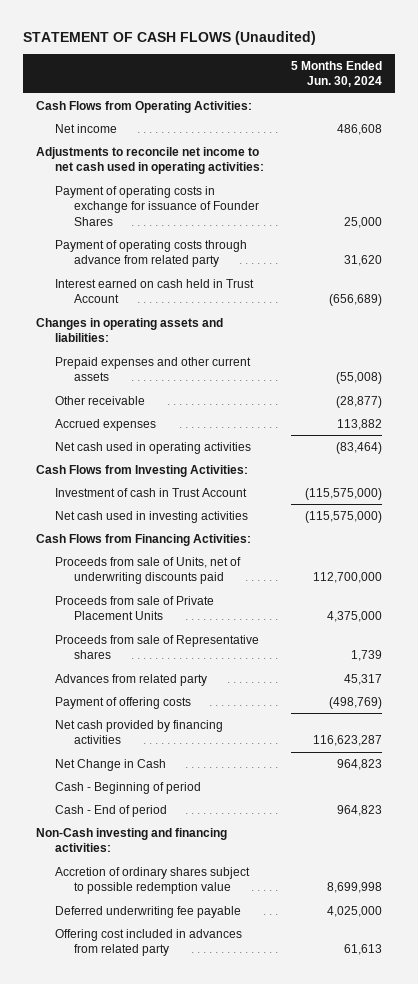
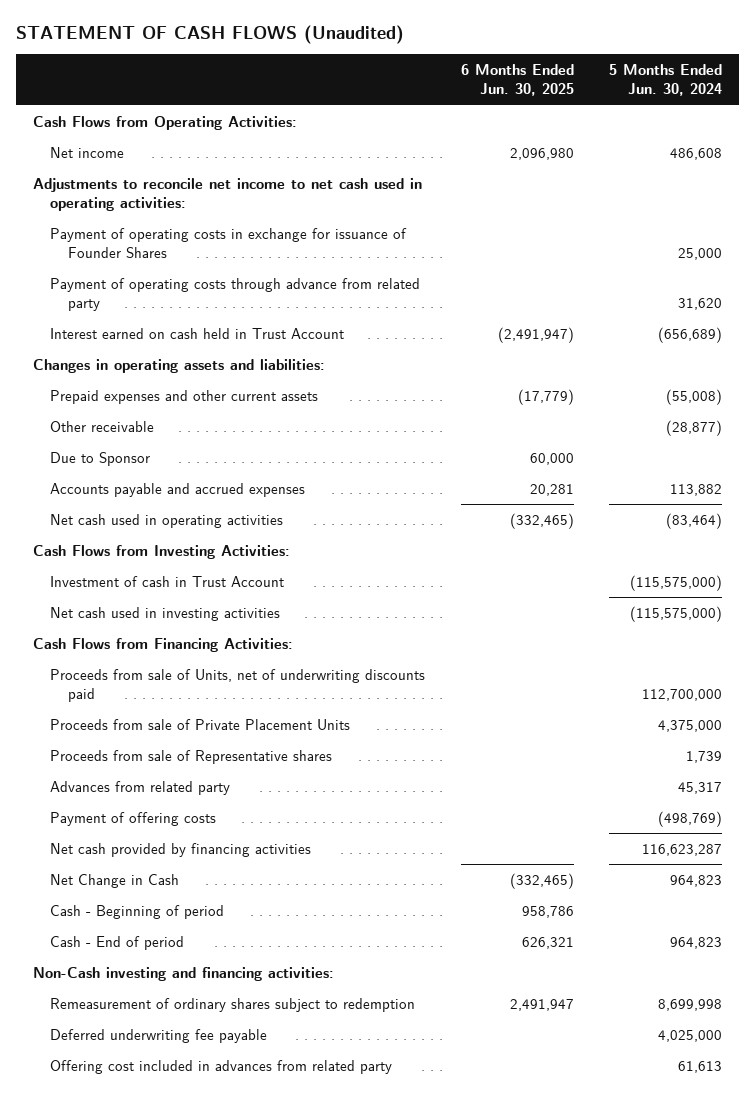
none -> [460,64,574,97] 6 Months Ended Jun. 30, 2025
none -> [50,451,151,466] Due to Sponsor
[55,418,157,431] Accrued expenses -> [50,482,306,497] Accounts payable and accrued expenses
[55,866,251,895] Accretion of ordinary shares subject to possible redemption value -> [50,997,416,1012] Remeasurement of ordinary shares subject to redemption

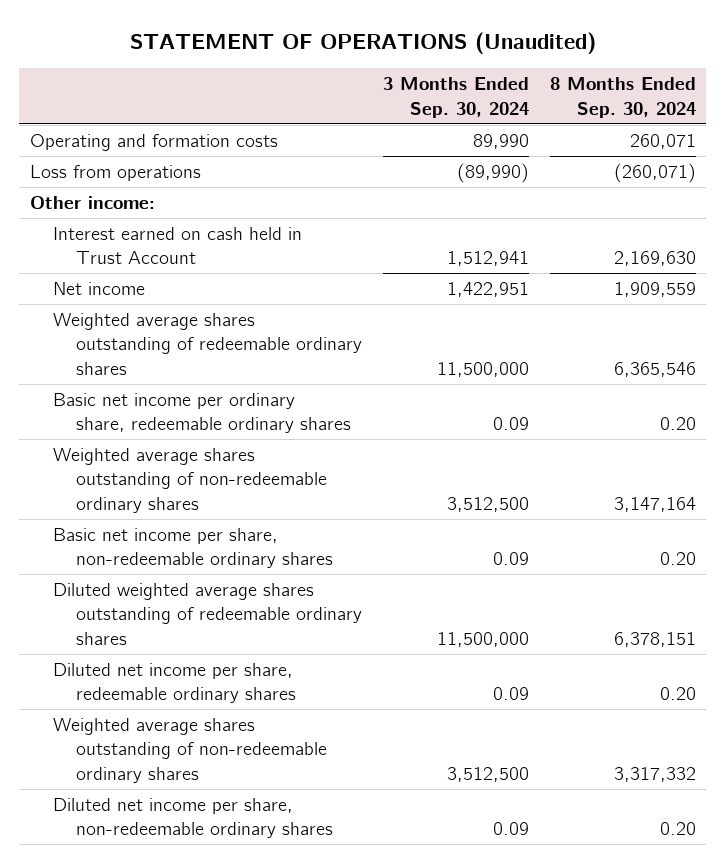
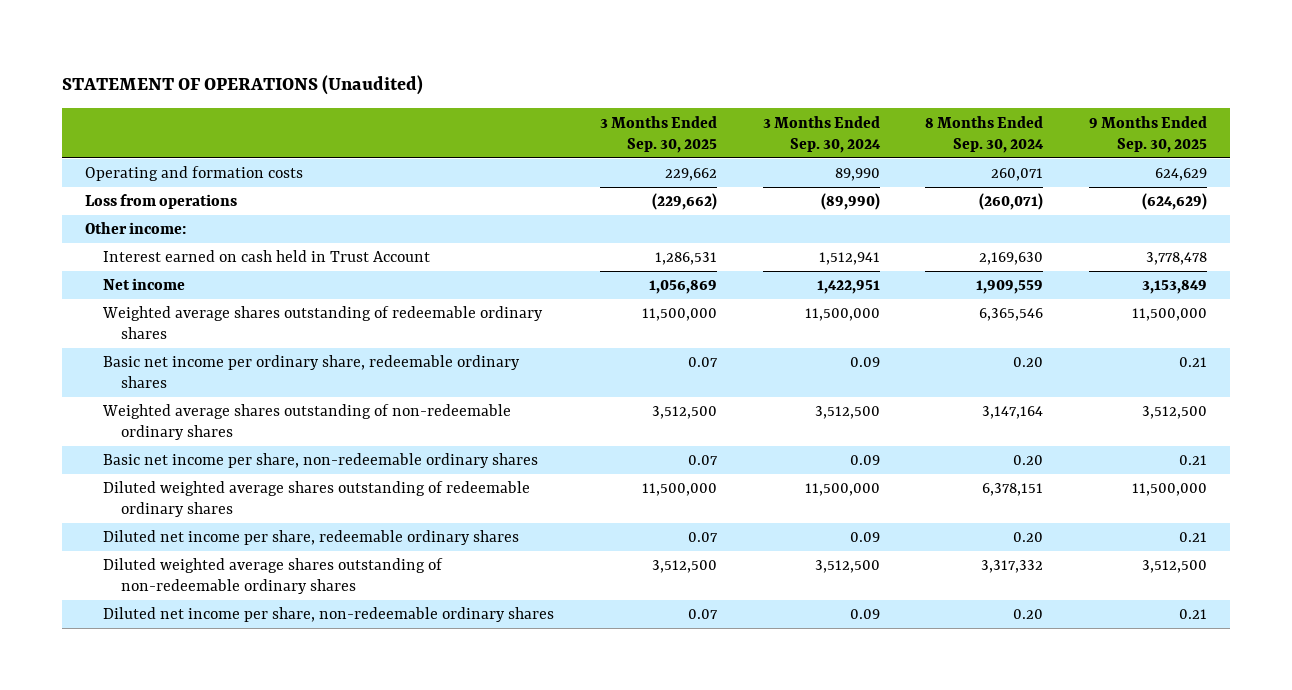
none -> [600,115,718,153] 3 Months Ended Sep. 30, 2025
none -> [1089,115,1208,153] 9 Months Ended Sep. 30, 2025
[53,718,328,783] Weighted average shares outstanding of non-redeemable ordinary shares -> [103,558,444,595] Diluted weighted average shares outstanding of non-redeemable ordinary shares

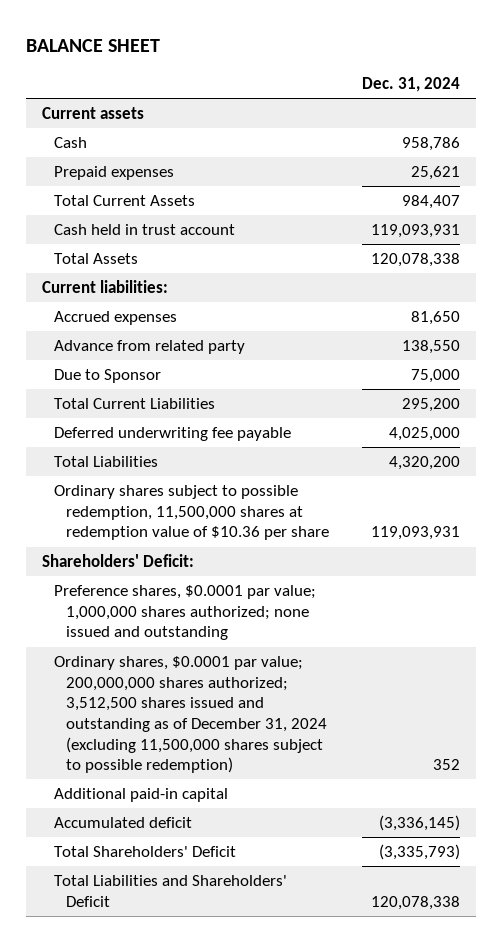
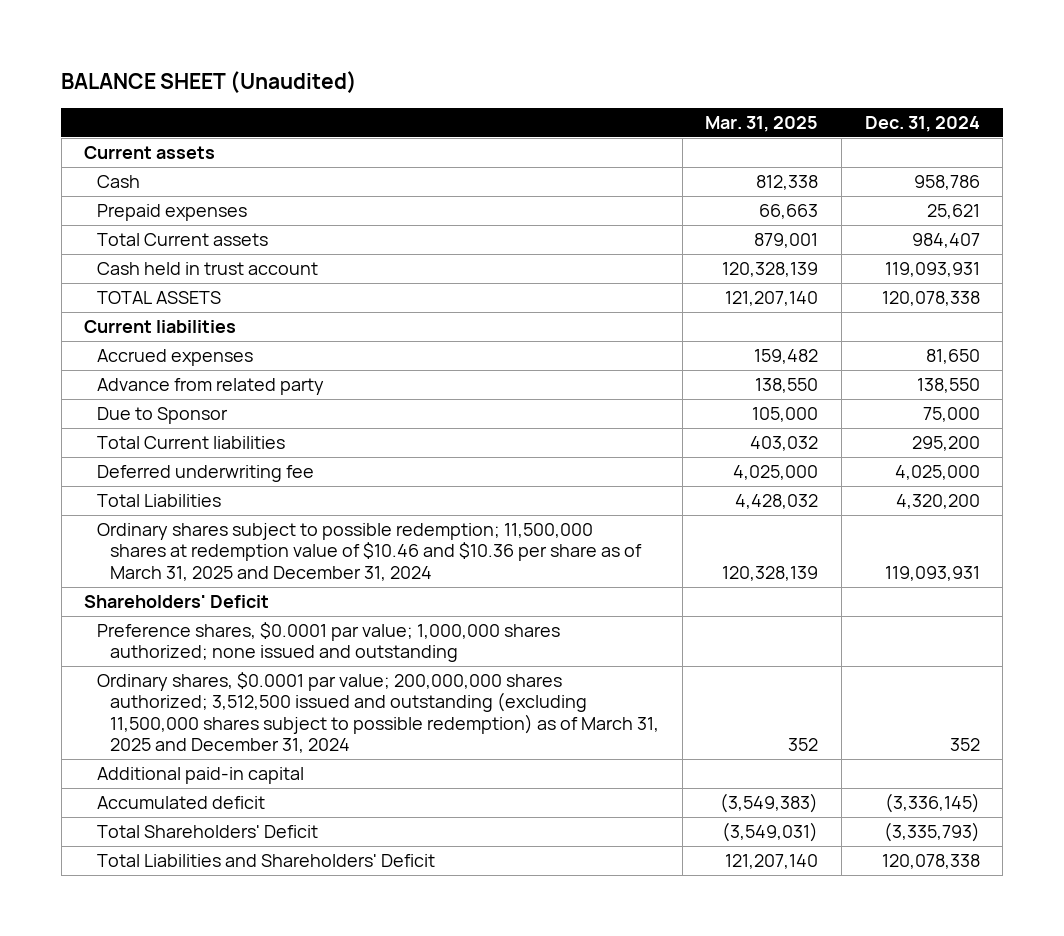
[25,39,160,53] BALANCE SHEET -> [61,71,358,94] BALANCE SHEET (Unaudited)
none -> [705,115,819,132] Mar. 31, 2025
[54,195,196,207] Total Current Assets -> [97,233,269,247] Total Current assets
[54,253,139,265] Total Assets -> [97,291,222,305] TOTAL ASSETS
[41,280,168,294] Current liabilities: -> [84,320,237,334] Current liabilities
[54,398,216,410] Total Current Liabilities -> [97,436,286,450] Total Current liabilities
[54,427,292,442] Deferred underwriting fee payable -> [97,465,315,483] Deferred underwriting fee
[54,485,330,541] Ordinary shares subject to possible redemption, 11,500,000 shares at redemption value of $10.36 per share -> [97,523,643,581] Ordinary shares subject to possible redemption; 11,500,000 shares at redemption value of $10.46 and $10.36 per share as of March 31, 2025 and December 31, 2024
[41,554,194,568] Shareholders' Deficit: -> [84,595,270,609] Shareholders' Deficit
[54,656,328,774] Ordinary shares, $0.0001 par value; 200,000,000 shares authorized; 3,512,500 shares issued and outstanding as of December 31, 2024 (excluding 11,500,000 shares subject to possible redemption) -> [97,672,660,753] Ordinary shares, $0.0001 par value; 200,000,000 shares authorized; 3,512,500 issued and outstanding (excluding 11,500,000 shares subject to possible redemption) as of March 31, 2025 and December 31, 2024

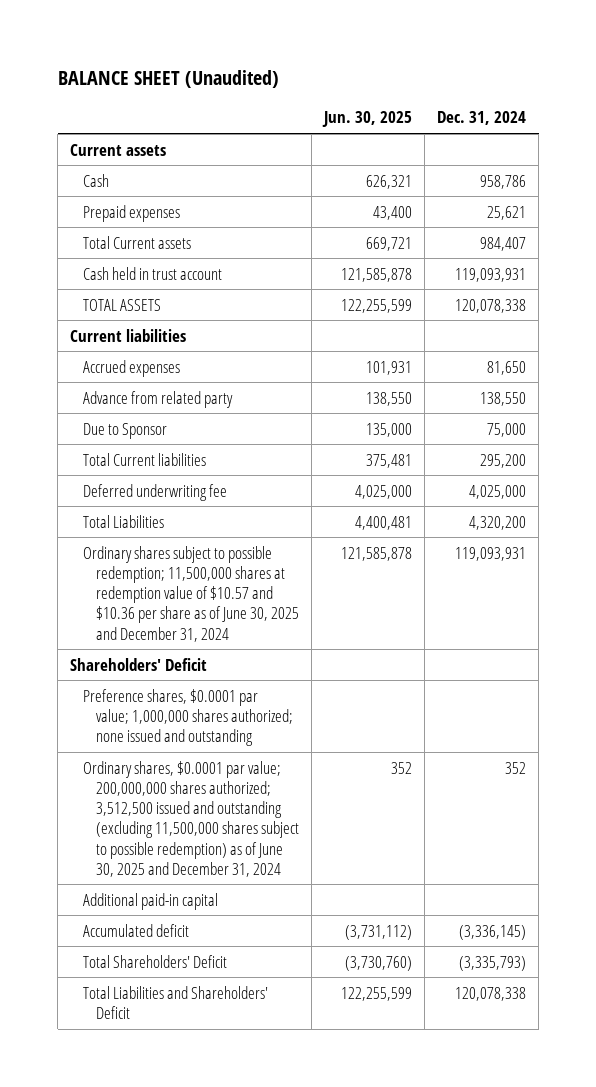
[705,115,819,132] Mar. 31, 2025 -> none
none -> [321,111,412,128] Jun. 30, 2025
[97,523,643,581] Ordinary shares subject to possible redemption; 11,500,000 shares at redemption value of $10.46 and $10.36 per share as of March 31, 2025 and December 31, 2024 -> [83,545,299,642] Ordinary shares subject to possible redemption; 11,500,000 shares at redemption value of $10.57 and $10.36 per share as of June 30, 2025 and December 31, 2024
[97,672,660,753] Ordinary shares, $0.0001 par value; 200,000,000 shares authorized; 3,512,500 issued and outstanding (excluding 11,500,000 shares subject to possible redemption) as of March 31, 2025 and December 31, 2024 -> [83,760,299,877] Ordinary shares, $0.0001 par value; 200,000,000 shares authorized; 3,512,500 issued and outstanding (excluding 11,500,000 shares subject to possible redemption) as of June 30, 2025 and December 31, 2024

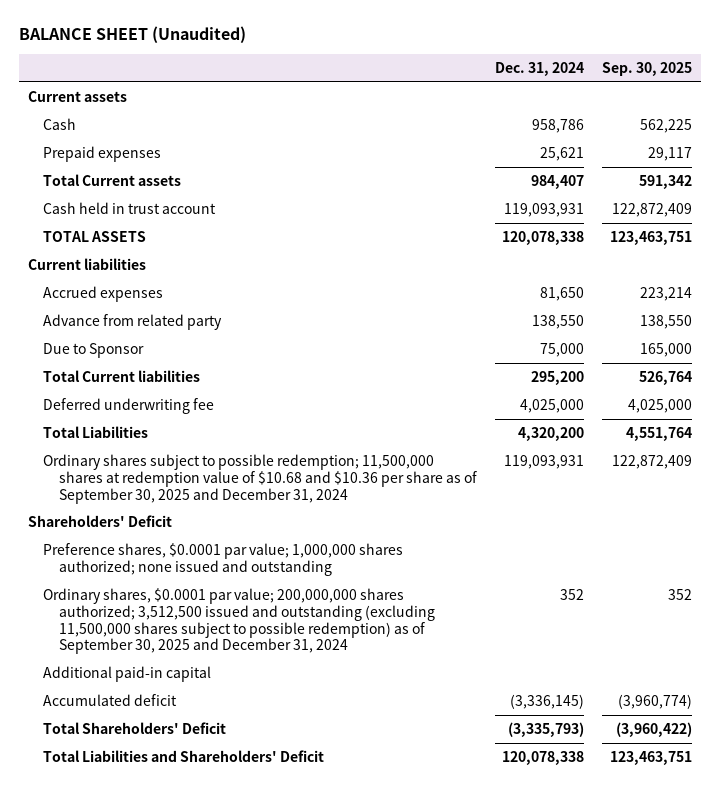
[321,111,412,128] Jun. 30, 2025 -> none
none -> [601,62,692,77] Sep. 30, 2025
[83,545,299,642] Ordinary shares subject to possible redemption; 11,500,000 shares at redemption value of $10.57 and $10.36 per share as of June 30, 2025 and December 31, 2024 -> [43,453,478,504] Ordinary shares subject to possible redemption; 11,500,000 shares at redemption value of $10.68 and $10.36 per share as of September 30, 2025 and December 31, 2024
[83,760,299,877] Ordinary shares, $0.0001 par value; 200,000,000 shares authorized; 3,512,500 issued and outstanding (excluding 11,500,000 shares subject to possible redemption) as of June 30, 2025 and December 31, 2024 -> [43,587,436,655] Ordinary shares, $0.0001 par value; 200,000,000 shares authorized; 3,512,500 issued and outstanding (excluding 11,500,000 shares subject to possible redemption) as of September 30, 2025 and December 31, 2024

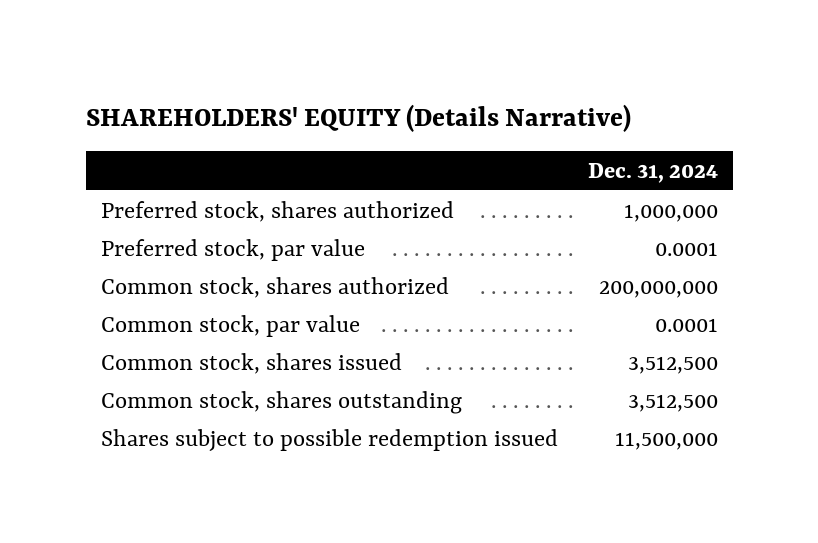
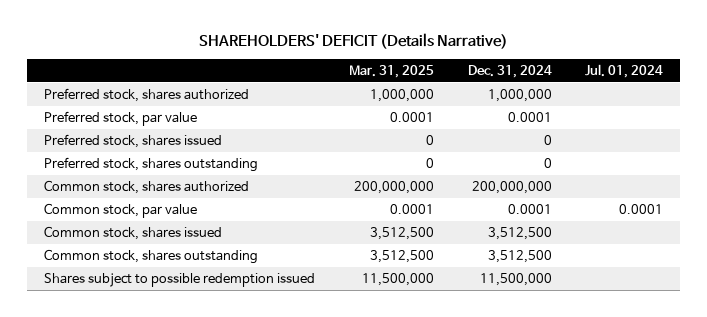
[85,103,631,132] SHAREHOLDERS' EQUITY (Details Narrative) -> [198,33,508,50] SHAREHOLDERS' DEFICIT (Details Narrative)
none -> [348,64,434,78] Mar. 31, 2025
none -> [585,63,664,78] Jul. 01, 2024
none -> [43,133,222,148] Preferred stock, shares issued
none -> [43,156,258,172] Preferred stock, shares outstanding

